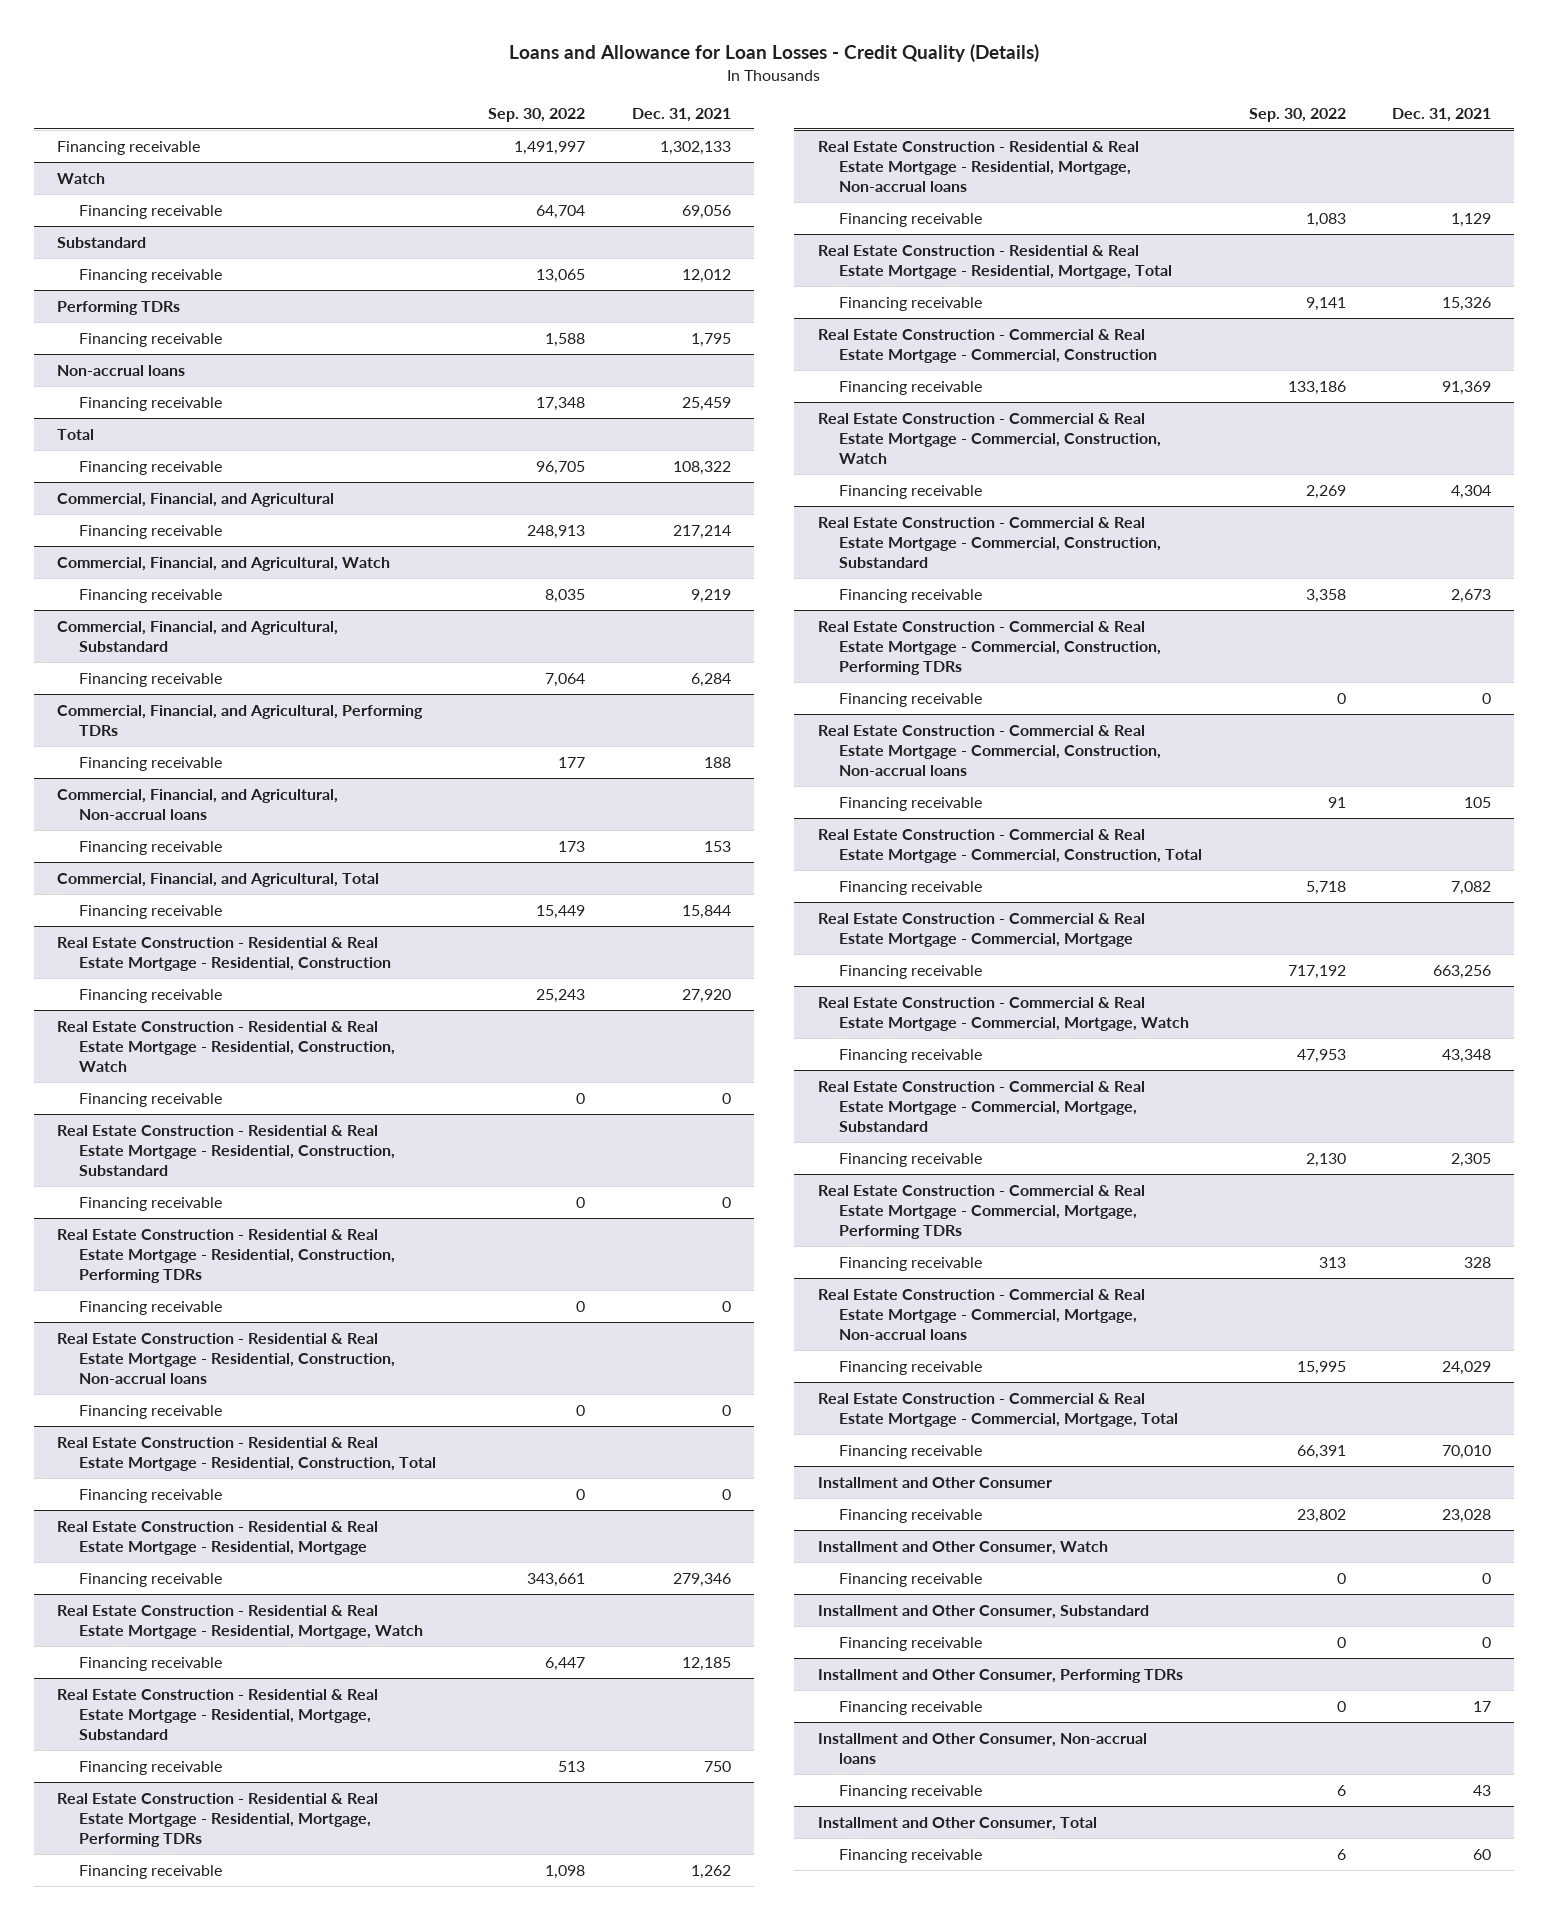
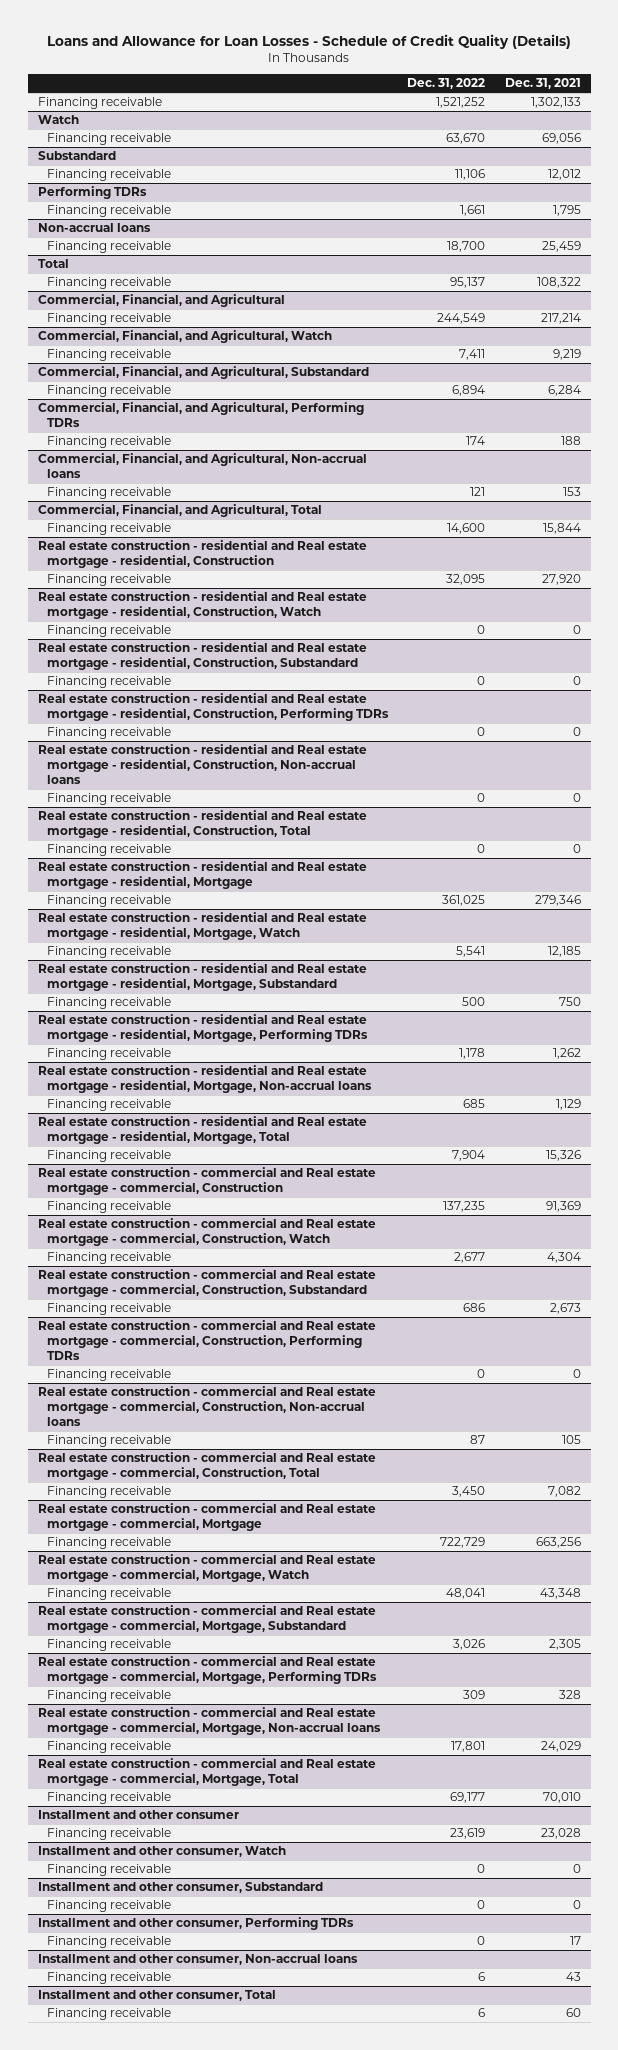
[509,44,1040,63] Loans and Allowance for Loan Losses - Credit Quality (Details) -> [47,34,572,50] Loans and Allowance for Loan Losses - Schedule of Credit Quality (Details)
[488,107,586,122] Sep. 30, 2022 -> none
none -> [407,78,486,90] Dec. 31, 2022
[57,936,391,971] Real Estate Construction - Residential & Real Estate Mortgage - Residential, Construction -> [37,540,367,568] Real estate construction - residential and Real estate mortgage - residential, Construction
[57,1020,395,1072] Real Estate Construction - Residential & Real Estate Mortgage - Residential, Construction, Watch -> [37,591,367,619] Real estate construction - residential and Real estate mortgage - residential, Construction, Watch
[57,1124,395,1176] Real Estate Construction - Residential & Real Estate Mortgage - Residential, Construction, Substandard -> [37,642,367,670] Real estate construction - residential and Real estate mortgage - residential, Construction, Substandard
[57,1228,395,1283] Real Estate Construction - Residential & Real Estate Mortgage - Residential, Construction, Performing TDRs -> [37,693,389,721] Real estate construction - residential and Real estate mortgage - residential, Construction, Performing TDRs
[57,1332,395,1384] Real Estate Construction - Residential & Real Estate Mortgage - Residential, Construction, Non-accrual loans -> [37,744,367,784] Real estate construction - residential and Real estate mortgage - residential, Construction, Non-accrual loans
[57,1436,436,1471] Real Estate Construction - Residential & Real Estate Mortgage - Residential, Construction, Total -> [37,810,367,838] Real estate construction - residential and Real estate mortgage - residential, Construction, Total
[57,1520,379,1555] Real Estate Construction - Residential & Real Estate Mortgage - Residential, Mortgage -> [37,861,367,889] Real estate construction - residential and Real estate mortgage - residential, Mortgage
[57,1604,423,1639] Real Estate Construction - Residential & Real Estate Mortgage - Residential, Mortgage, Watch -> [37,912,367,940] Real estate construction - residential and Real estate mortgage - residential, Mortgage, Watch
[57,1688,379,1740] Real Estate Construction - Residential & Real Estate Mortgage - Residential, Mortgage, Substandard -> [37,963,367,991] Real estate construction - residential and Real estate mortgage - residential, Mortgage, Substandard
[57,1792,379,1847] Real Estate Construction - Residential & Real Estate Mortgage - Residential, Mortgage, Performing TDRs -> [37,1014,368,1042] Real estate construction - residential and Real estate mortgage - residential, Mortgage, Performing TDRs
[817,140,1139,192] Real Estate Construction - Residential & Real Estate Mortgage - Residential, Mortgage, Non-accrual loans -> [37,1065,372,1093] Real estate construction - residential and Real estate mortgage - residential, Mortgage, Non-accrual loans
[817,244,1173,279] Real Estate Construction - Residential & Real Estate Mortgage - Residential, Mortgage, Total -> [37,1116,367,1144] Real estate construction - residential and Real estate mortgage - residential, Mortgage, Total
[817,328,1158,363] Real Estate Construction - Commercial & Real Estate Mortgage - Commercial, Construction -> [37,1167,376,1195] Real estate construction - commercial and Real estate mortgage - commercial, Construction
[817,412,1162,464] Real Estate Construction - Commercial & Real Estate Mortgage - Commercial, Construction, Watch -> [37,1218,376,1246] Real estate construction - commercial and Real estate mortgage - commercial, Construction, Watch
[817,516,1162,568] Real Estate Construction - Commercial & Real Estate Mortgage - Commercial, Construction, Substandard -> [37,1269,376,1297] Real estate construction - commercial and Real estate mortgage - commercial, Construction, Substandard
[817,620,1162,675] Real Estate Construction - Commercial & Real Estate Mortgage - Commercial, Construction, Performing TDRs -> [37,1320,376,1360] Real estate construction - commercial and Real estate mortgage - commercial, Construction, Performing TDRs
[817,724,1162,776] Real Estate Construction - Commercial & Real Estate Mortgage - Commercial, Construction, Non-accrual loans -> [37,1386,376,1426] Real estate construction - commercial and Real estate mortgage - commercial, Construction, Non-accrual loans
[817,828,1203,863] Real Estate Construction - Commercial & Real Estate Mortgage - Commercial, Construction, Total -> [37,1452,376,1480] Real estate construction - commercial and Real estate mortgage - commercial, Construction, Total
[817,912,1145,947] Real Estate Construction - Commercial & Real Estate Mortgage - Commercial, Mortgage -> [37,1503,376,1531] Real estate construction - commercial and Real estate mortgage - commercial, Mortgage
[817,996,1190,1031] Real Estate Construction - Commercial & Real Estate Mortgage - Commercial, Mortgage, Watch -> [37,1554,376,1582] Real estate construction - commercial and Real estate mortgage - commercial, Mortgage, Watch
[817,1080,1145,1132] Real Estate Construction - Commercial & Real Estate Mortgage - Commercial, Mortgage, Substandard -> [37,1605,376,1633] Real estate construction - commercial and Real estate mortgage - commercial, Mortgage, Substandard
[817,1184,1145,1239] Real Estate Construction - Commercial & Real Estate Mortgage - Commercial, Mortgage, Performing TDRs -> [37,1656,377,1684] Real estate construction - commercial and Real estate mortgage - commercial, Mortgage, Performing TDRs
[817,1288,1145,1340] Real Estate Construction - Commercial & Real Estate Mortgage - Commercial, Mortgage, Non-accrual loans -> [37,1707,381,1735] Real estate construction - commercial and Real estate mortgage - commercial, Mortgage, Non-accrual loans
[817,1392,1179,1427] Real Estate Construction - Commercial & Real Estate Mortgage - Commercial, Mortgage, Total -> [37,1758,376,1786] Real estate construction - commercial and Real estate mortgage - commercial, Mortgage, Total
[817,1476,1052,1488] Installment and Other Consumer -> [37,1810,239,1820] Installment and other consumer
[817,1540,1108,1555] Installment and Other Consumer, Watch -> [37,1846,286,1858] Installment and other consumer, Watch
[817,1604,1149,1619] Installment and Other Consumer, Substandard -> [37,1882,323,1894] Installment and other consumer, Substandard
[817,1668,1183,1683] Installment and Other Consumer, Performing TDRs -> [37,1917,354,1931] Installment and other consumer, Performing TDRs
[817,1732,1147,1764] Installment and Other Consumer, Non-accrual loans -> [37,1954,358,1966] Installment and other consumer, Non-accrual loans
[817,1816,1097,1831] Installment and Other Consumer, Total -> [37,1990,276,2002] Installment and other consumer, Total

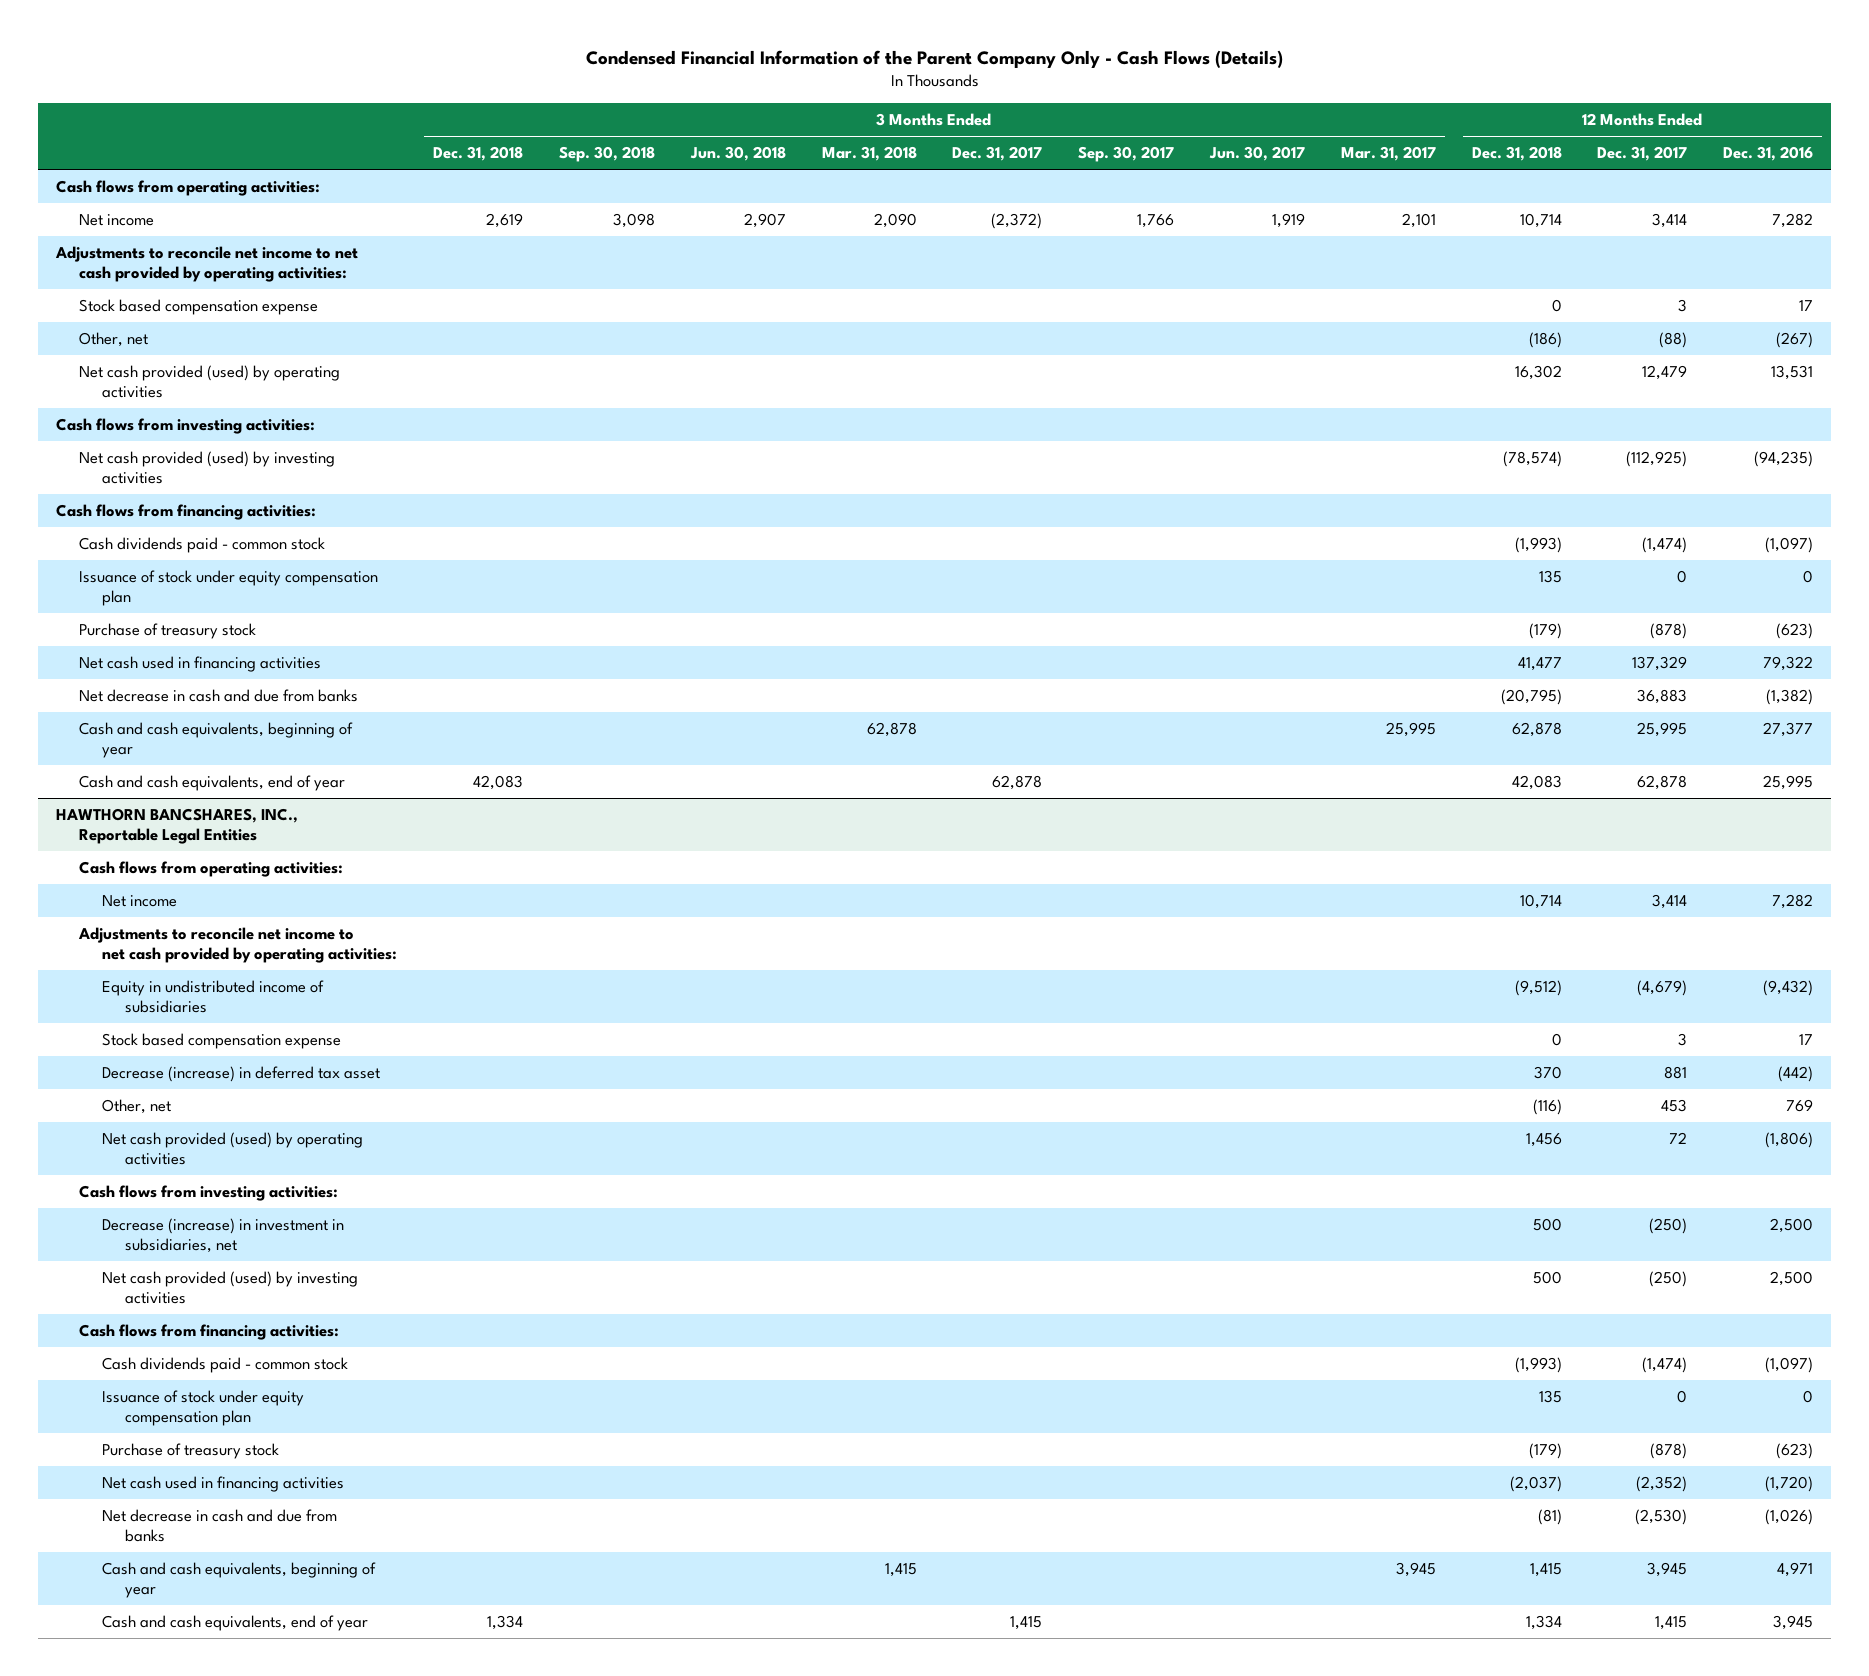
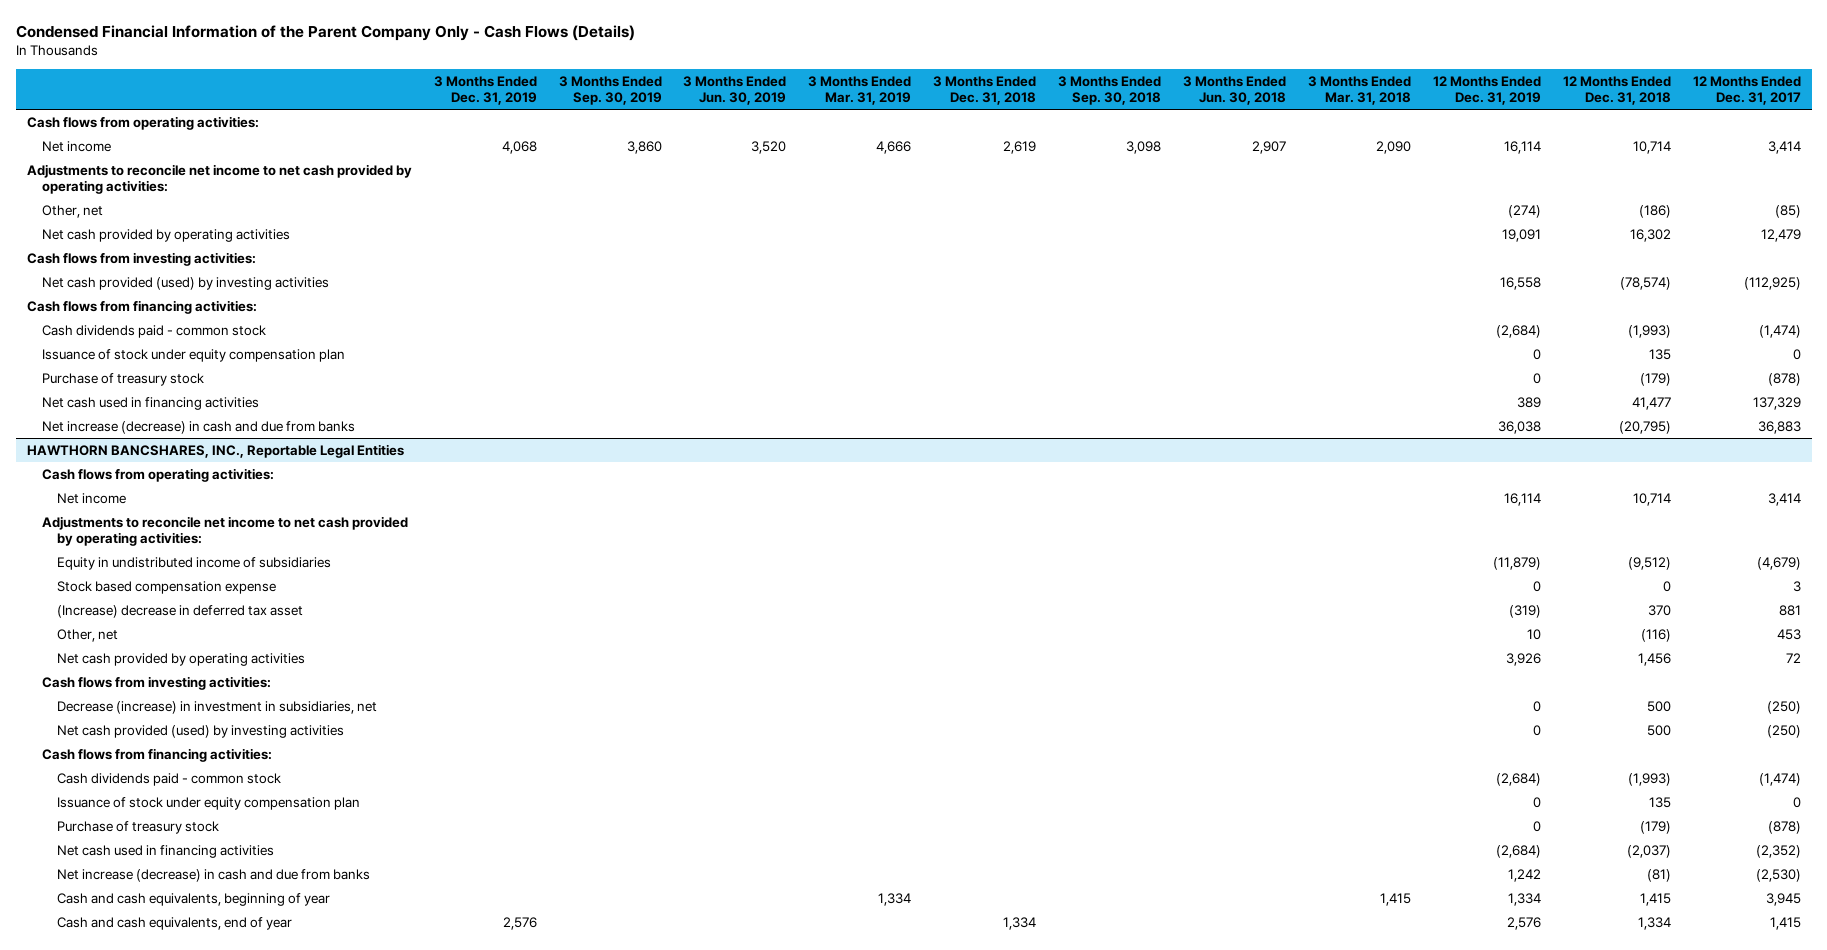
[952,146,1043,162] Dec. 31, 2017 -> none
[1078,146,1175,163] Sep. 30, 2017 -> none
[1208,146,1305,162] Jun. 30, 2017 -> none
[1340,146,1436,162] Mar. 31, 2017 -> none
[1723,146,1814,162] Dec. 31, 2016 -> none
none -> [433,75,537,106] 3 Months Ended Dec. 31, 2019
none -> [558,75,662,106] 3 Months Ended Sep. 30, 2019
none -> [683,75,787,106] 3 Months Ended Jun. 30, 2019
none -> [808,75,912,106] 3 Months Ended Mar. 31, 2019
none -> [1432,75,1541,106] 12 Months Ended Dec. 31, 2019
[79,299,319,316] Stock based compensation expense -> none
[1659,332,1688,349] (88) -> [1774,204,1801,218] (85)
[79,365,341,399] Net cash provided (used) by operating activities -> [41,228,290,242] Net cash provided by operating activities
[79,722,354,759] Cash and cash equivalents, beginning of year -> none
[79,775,346,792] Cash and cash equivalents, end of year -> none
[79,689,359,703] Net decrease in cash and due from banks -> [41,420,355,434] Net increase (decrease) in cash and due from banks
[102,1066,381,1083] Decrease (increase) in deferred tax asset -> [57,604,304,618] (Increase) decrease in deferred tax asset
[102,1132,364,1166] Net cash provided (used) by operating activities -> [57,652,306,666] Net cash provided by operating activities
[102,1509,338,1543] Net decrease in cash and due from banks -> [57,868,371,882] Net increase (decrease) in cash and due from banks

